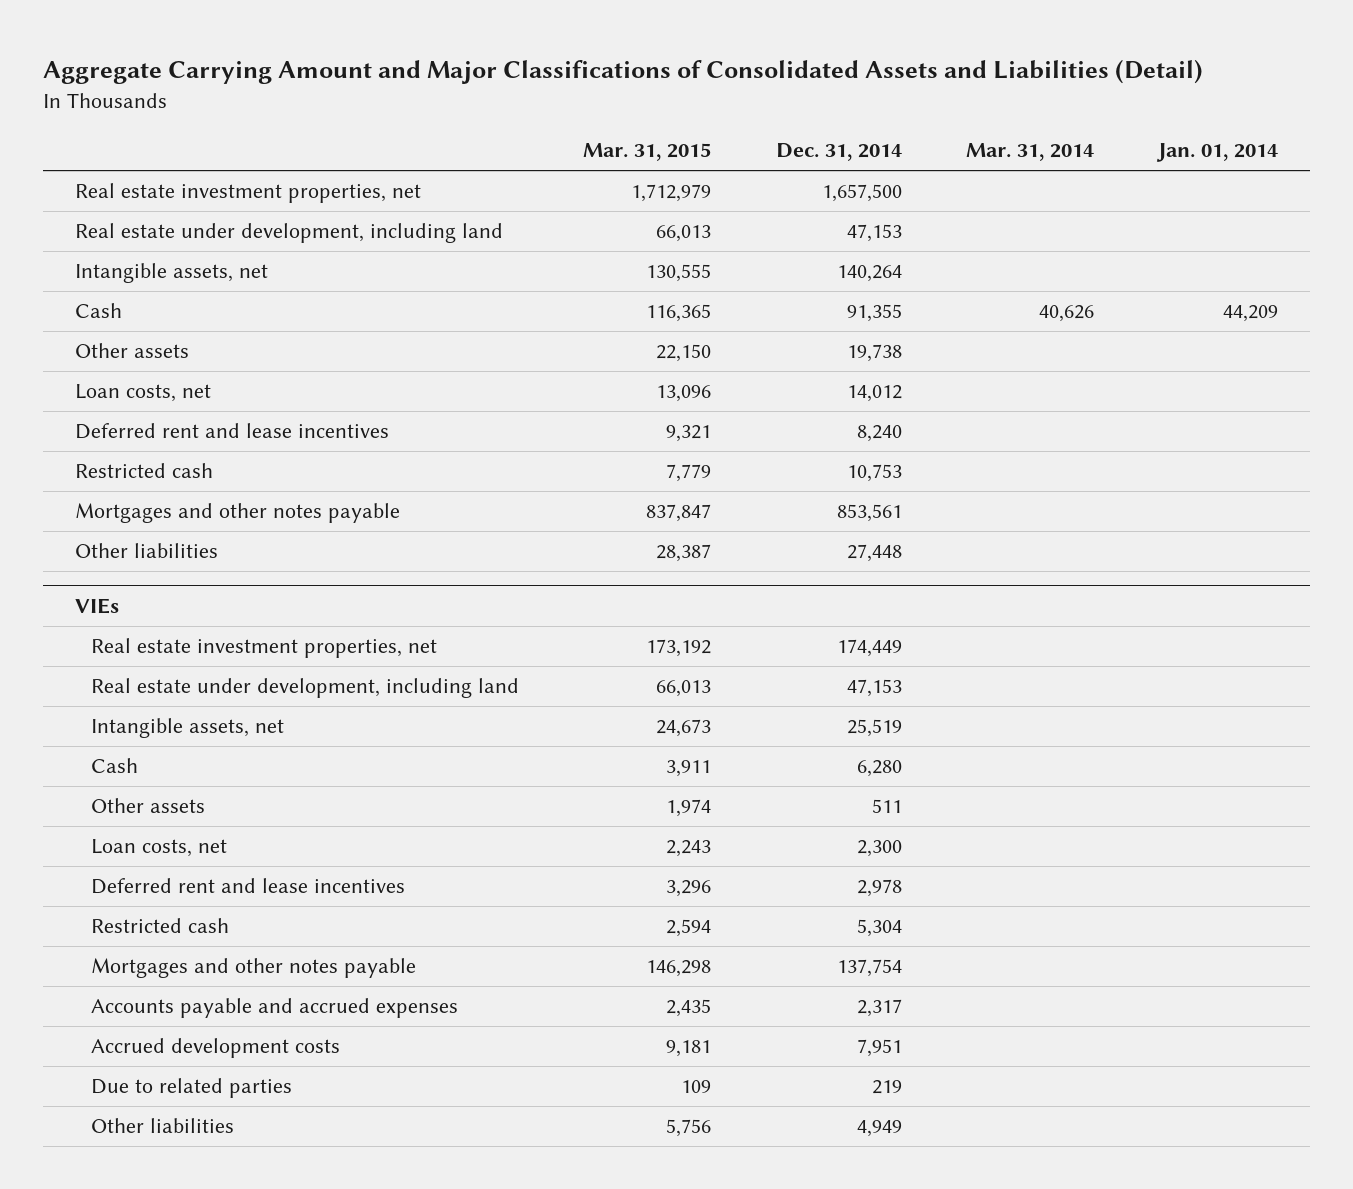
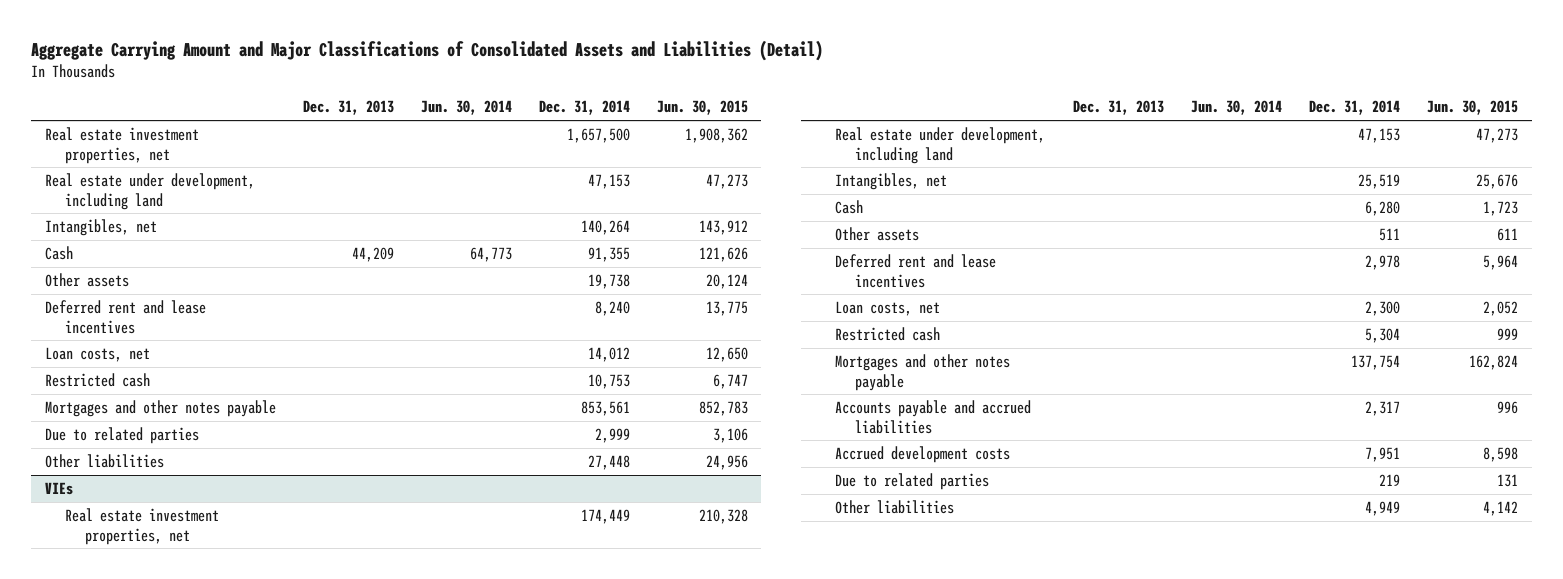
[583,143,712,162] Mar. 31, 2015 -> none
[965,143,1094,162] Mar. 31, 2014 -> none
[1155,143,1278,163] Jan. 01, 2014 -> none
none -> [302,100,394,116] Dec. 31, 2013
none -> [420,100,512,116] Jun. 30, 2014
none -> [656,100,748,116] Jun. 30, 2015
[75,263,269,284] Intangible assets, net -> [44,219,157,237] Intangibles, net
[75,384,212,403] Loan costs, net -> [44,347,150,363] Loan costs, net
none -> [44,427,199,445] Due to related parties
[91,718,285,739] Intangible assets, net -> [835,173,948,191] Intangibles, net
[91,839,228,858] Loan costs, net -> [835,301,941,317] Loan costs, net
[91,998,459,1019] Accounts payable and accrued expenses -> [835,400,1032,434] Accounts payable and accrued liabilities

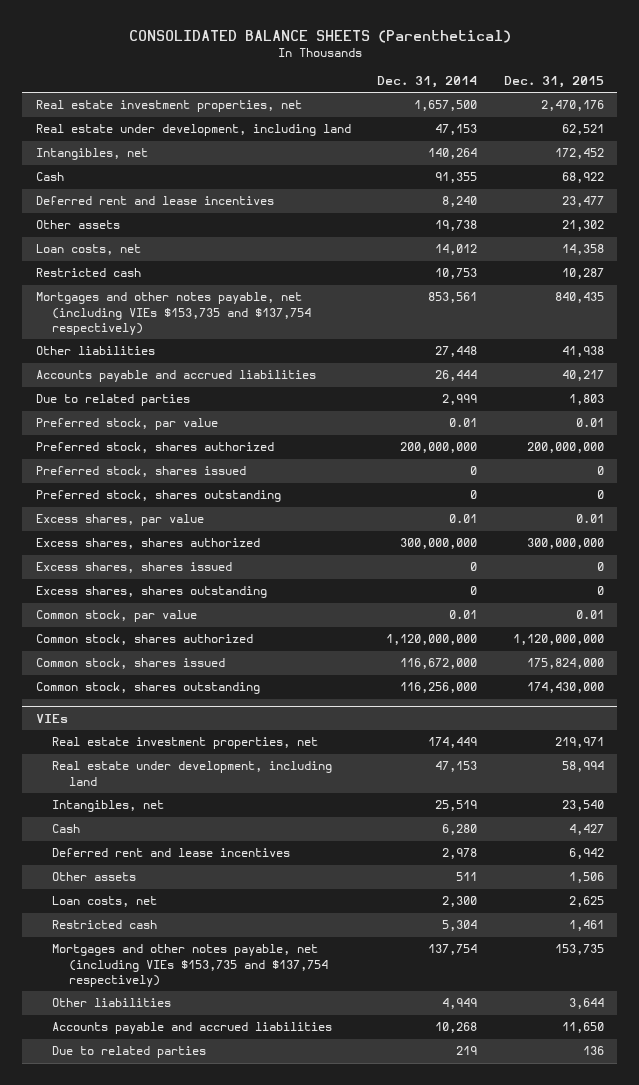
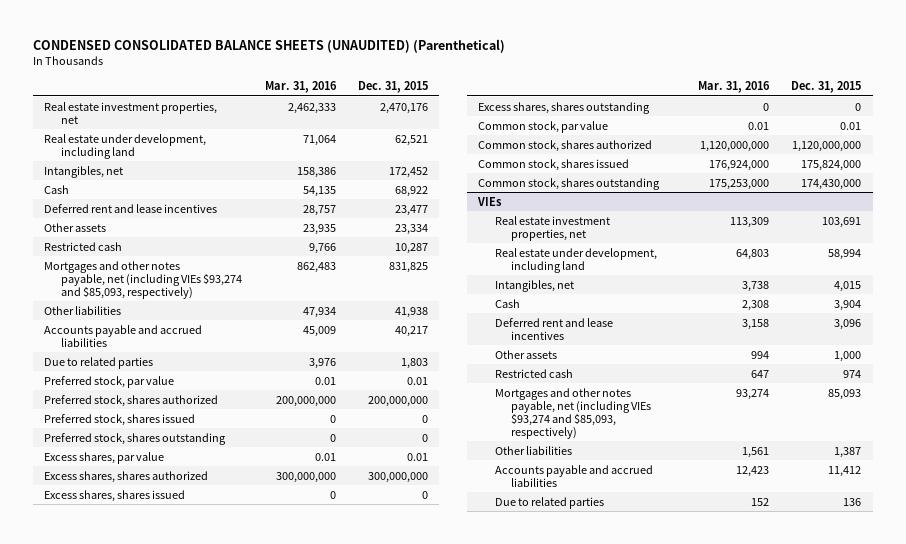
[128,29,511,43] CONSOLIDATED BALANCE SHEETS (Parenthetical) -> [33,39,506,54] CONDENSED CONSOLIDATED BALANCE SHEETS (UNAUDITED) (Parenthetical)
[377,76,478,89] Dec. 31, 2014 -> none
none -> [264,80,337,93] Mar. 31, 2016
[35,244,141,256] Loan costs, net -> none
[561,220,604,232] 21,302 -> [394,223,428,235] 23,334
[35,292,312,335] Mortgages and other notes payable, net (including VIEs $153,735 and $137,754 respectively) -> [44,260,243,299] Mortgages and other notes payable, net (including VIEs $93,274 and $85,093, respectively)
[554,292,604,304] 840,435 -> [388,261,428,273] 831,825
[554,737,604,749] 219,971 -> [822,216,862,228] 103,691
[52,896,158,908] Loan costs, net -> none
[561,800,604,812] 23,540 -> [834,280,862,292] 4,015
[568,824,604,836] 4,427 -> [834,299,862,311] 3,904
[568,848,604,860] 6,942 -> [834,318,862,330] 3,096
[568,872,604,884] 1,506 -> [834,350,862,362] 1,000
[568,920,604,932] 1,461 -> [843,369,862,378] 974
[52,944,328,987] Mortgages and other notes payable, net (including VIEs $153,735 and $137,754 respectively) -> [494,387,652,439] Mortgages and other notes payable, net (including VIEs $93,274 and $85,093, respectively)
[554,944,604,956] 153,735 -> [828,388,862,400] 85,093
[568,998,604,1010] 3,644 -> [834,446,862,458] 1,387
[561,1022,604,1034] 11,650 -> [828,465,862,477] 11,412

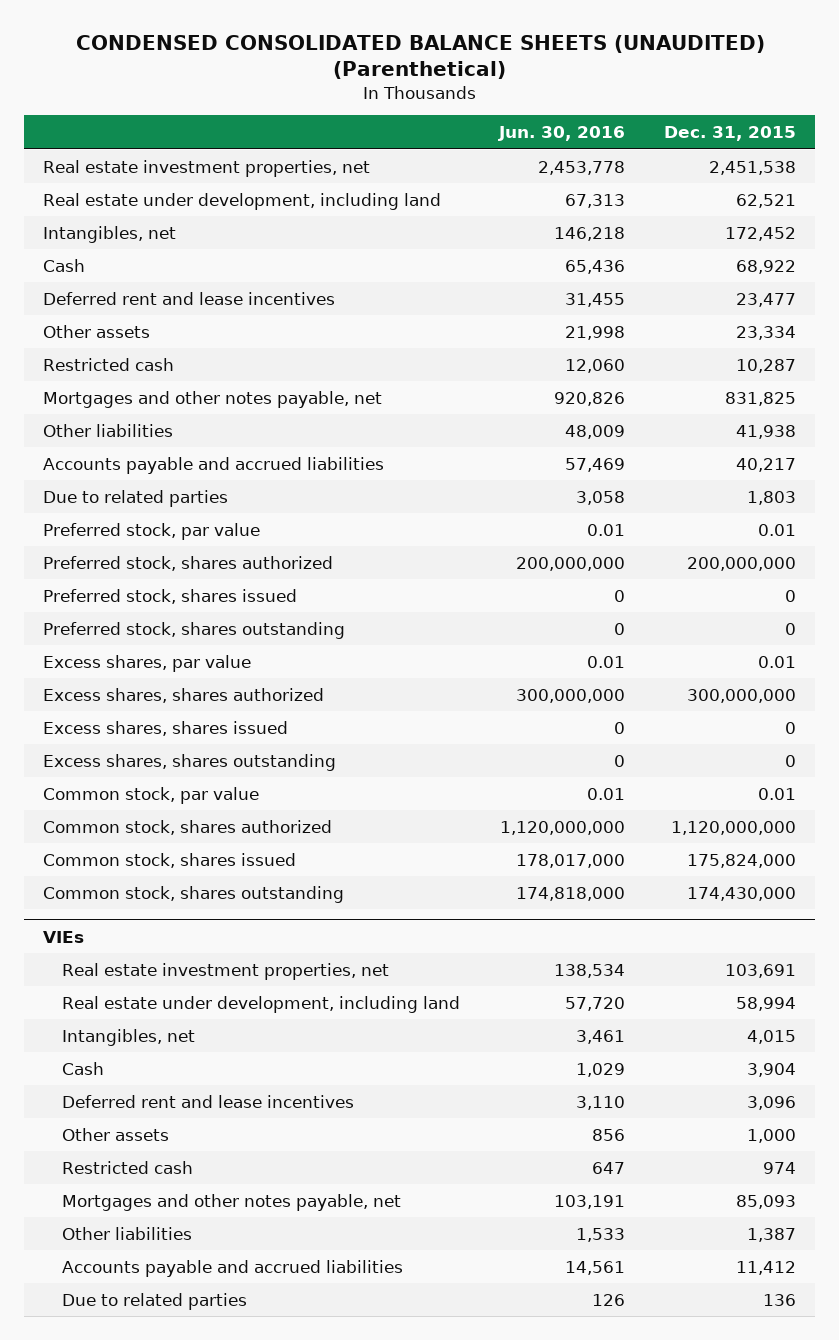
[264,80,337,93] Mar. 31, 2016 -> none
none -> [497,126,625,142] Jun. 30, 2016
[379,102,428,114] 2,470,176 -> [708,160,796,175] 2,451,538
[44,260,243,299] Mortgages and other notes payable, net (including VIEs $93,274 and $85,093, respectively) -> [43,390,383,408] Mortgages and other notes payable, net
[494,387,652,439] Mortgages and other notes payable, net (including VIEs $93,274 and $85,093, respectively) -> [61,1193,401,1211] Mortgages and other notes payable, net

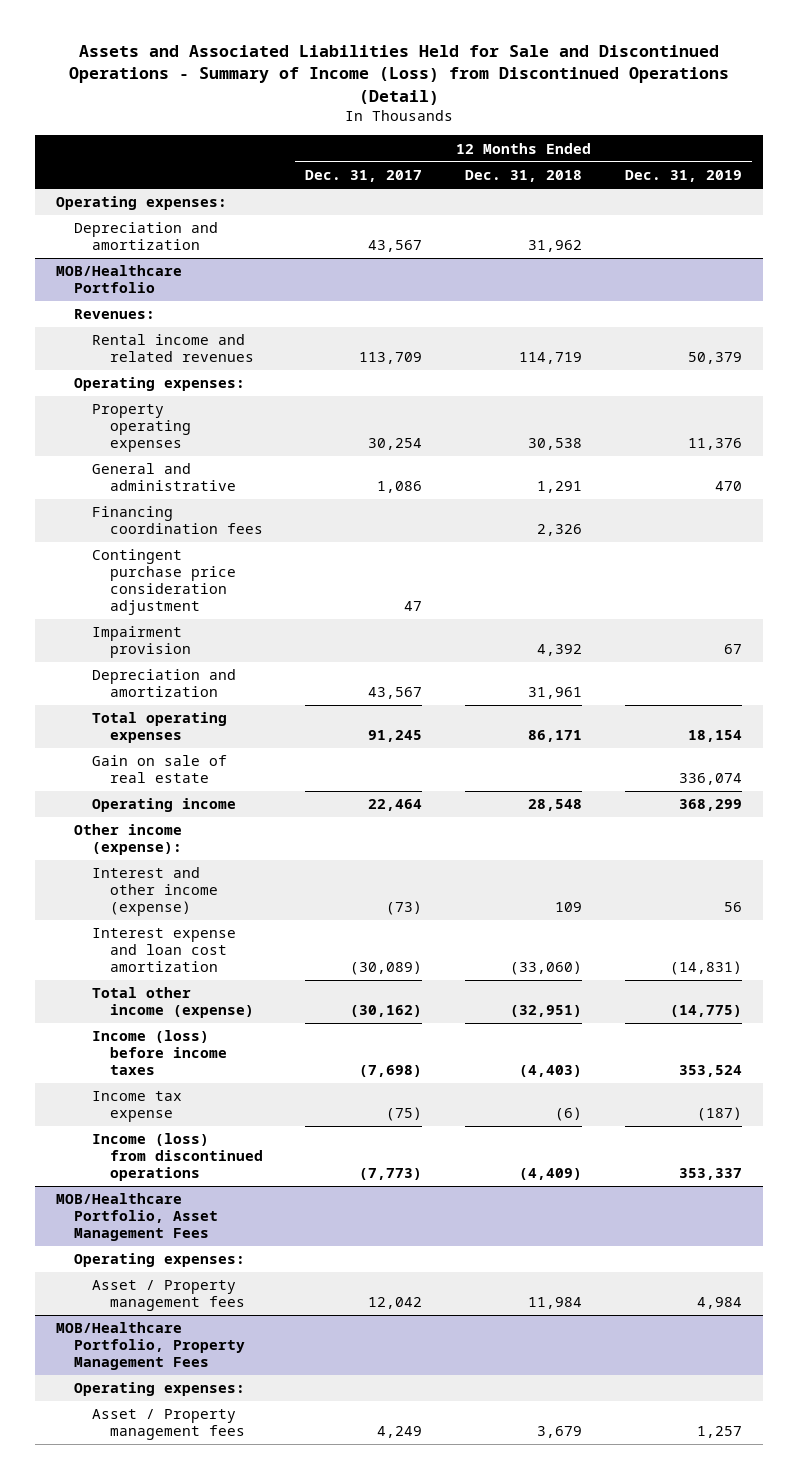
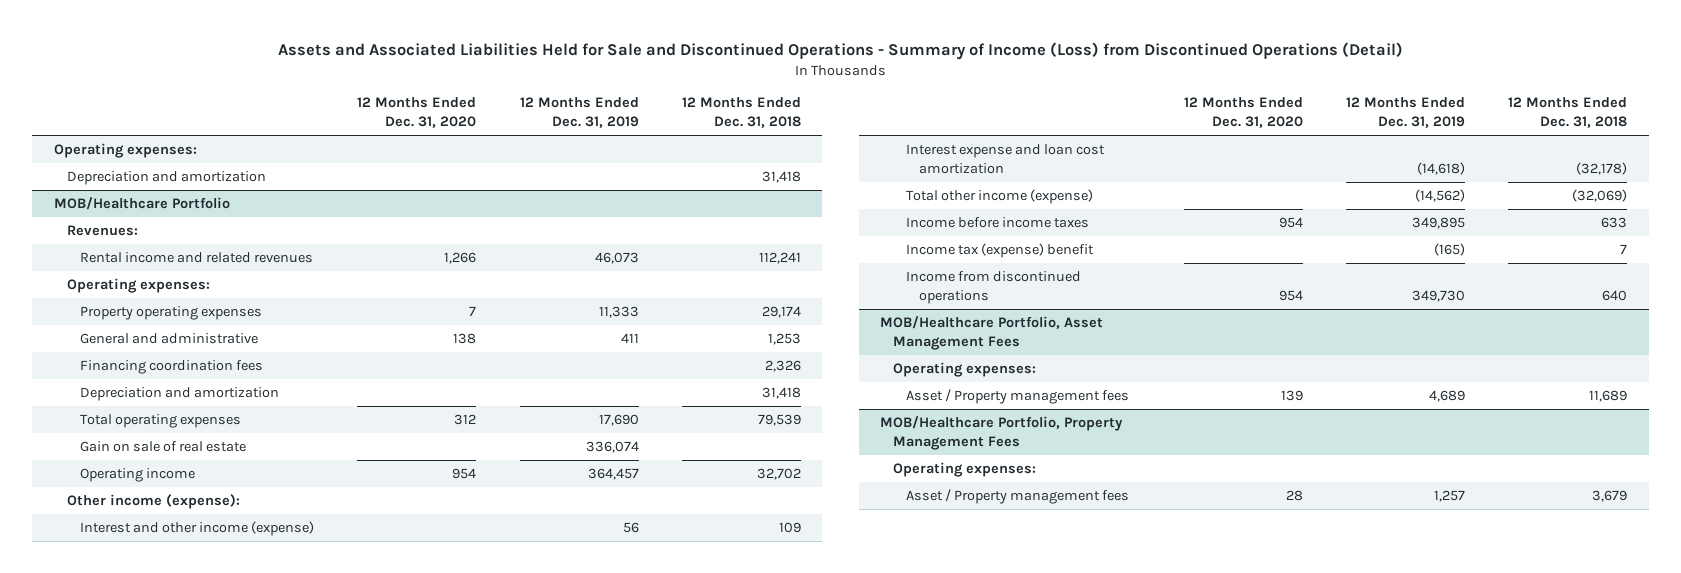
[305,170,423,183] Dec. 31, 2017 -> none
none -> [357,97,477,128] 12 Months Ended Dec. 31, 2020
[528,240,583,253] 31,962 -> [761,171,801,184] 31,418
[519,352,583,365] 114,719 -> [758,252,801,265] 112,241
[687,352,742,365] 50,379 -> [594,252,639,265] 46,073
[528,438,583,451] 30,538 -> [761,306,801,319] 29,174
[687,438,742,451] 11,376 -> [598,306,639,319] 11,333
[537,481,583,494] 1,291 -> [767,333,801,346] 1,253
[714,481,742,492] 470 -> [620,333,639,344] 411
[92,549,236,615] Contingent purchase price consideration adjustment -> none
[92,626,191,659] Impairment provision -> none
[528,687,583,700] 31,961 -> [761,387,801,400] 31,418
[528,730,583,743] 86,171 -> [757,414,801,427] 79,539
[687,730,742,743] 18,154 -> [598,414,639,427] 17,690
[528,799,583,812] 28,548 -> [756,468,801,481] 32,702
[678,799,742,812] 368,299 -> [587,468,639,481] 364,457
[510,961,583,976] (33,060) -> [1576,161,1628,175] (32,178)
[669,961,742,976] (14,831) -> [1416,161,1465,175] (14,618)
[510,1005,583,1018] (32,951) -> [1572,189,1628,203] (32,069)
[669,1005,742,1018] (14,775) -> [1414,189,1465,203] (14,562)
[92,1030,227,1076] Income (loss) before income taxes -> [906,217,1090,229] Income before income taxes
[519,1065,583,1078] (4,403) -> [1601,217,1628,229] 633
[678,1065,742,1078] 353,524 -> [1411,217,1465,230] 349,895
[92,1091,183,1123] Income tax expense -> [906,243,1095,259] Income tax (expense) benefit
[555,1107,583,1122] (6) -> [1620,244,1628,255] 7
[696,1107,742,1122] (187) -> [1433,243,1465,257] (165)
[92,1133,263,1182] Income (loss) from discontinued operations -> [906,271,1082,304] Income from discontinued operations
[519,1168,583,1181] (4,409) -> [1602,289,1628,301] 640
[678,1168,742,1181] 353,337 -> [1411,289,1465,302] 349,730
[528,1297,583,1310] 11,984 -> [1589,390,1628,403] 11,689
[696,1297,742,1310] 4,984 -> [1428,390,1465,403] 4,689

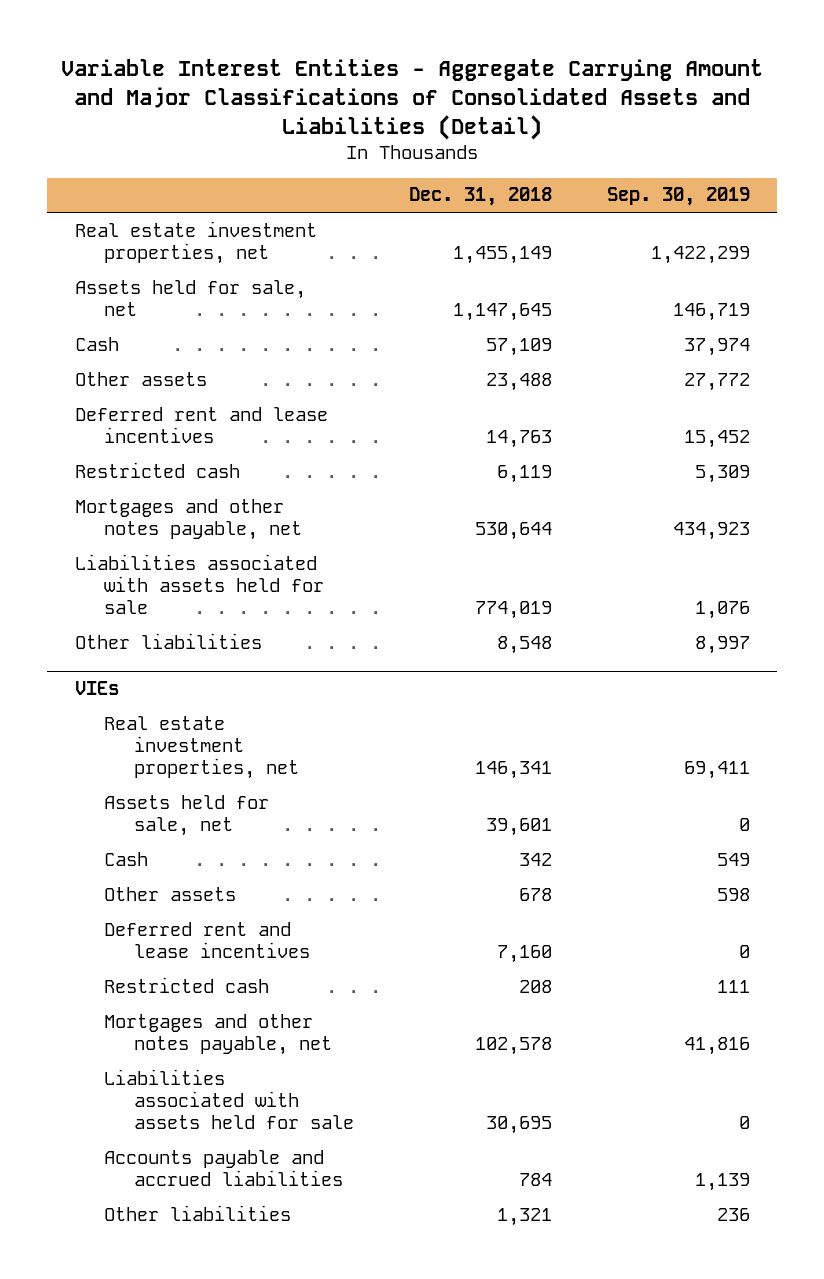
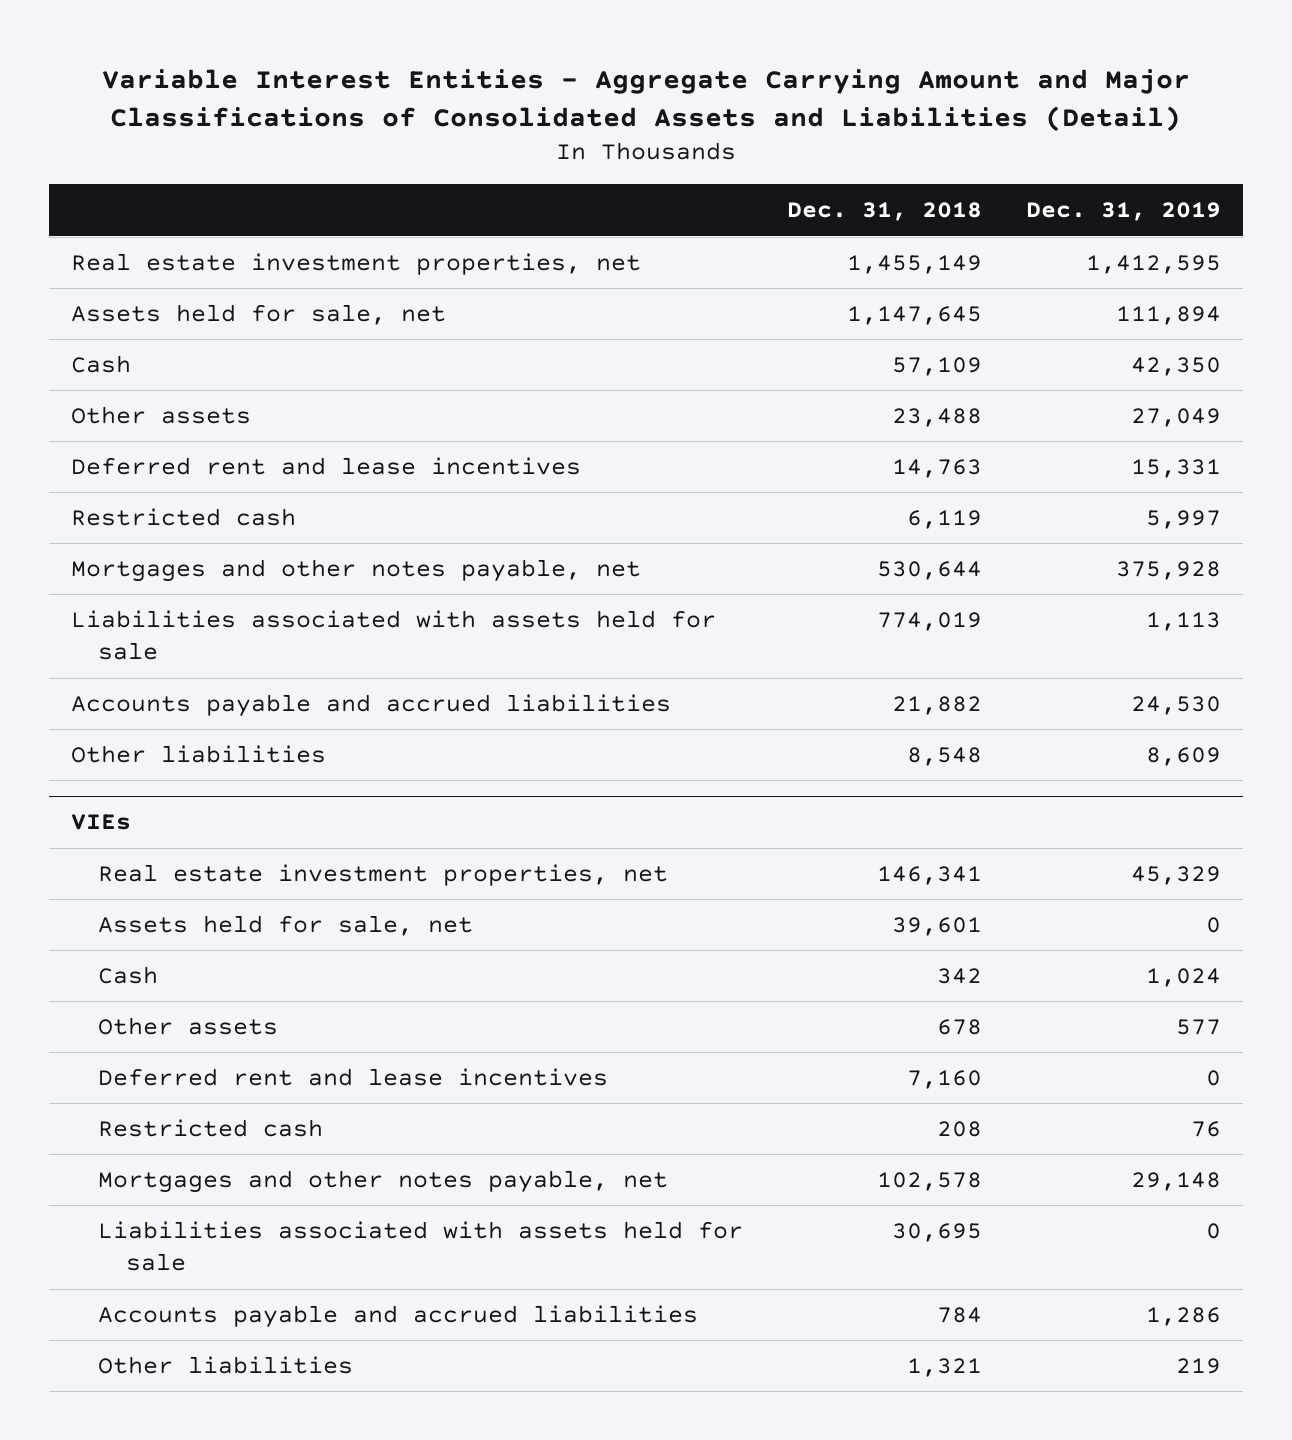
[606,187,750,207] Sep. 30, 2019 -> none
none -> [1025,202,1221,222] Dec. 31, 2019
none -> [70,694,671,718] Accounts payable and accrued liabilities

